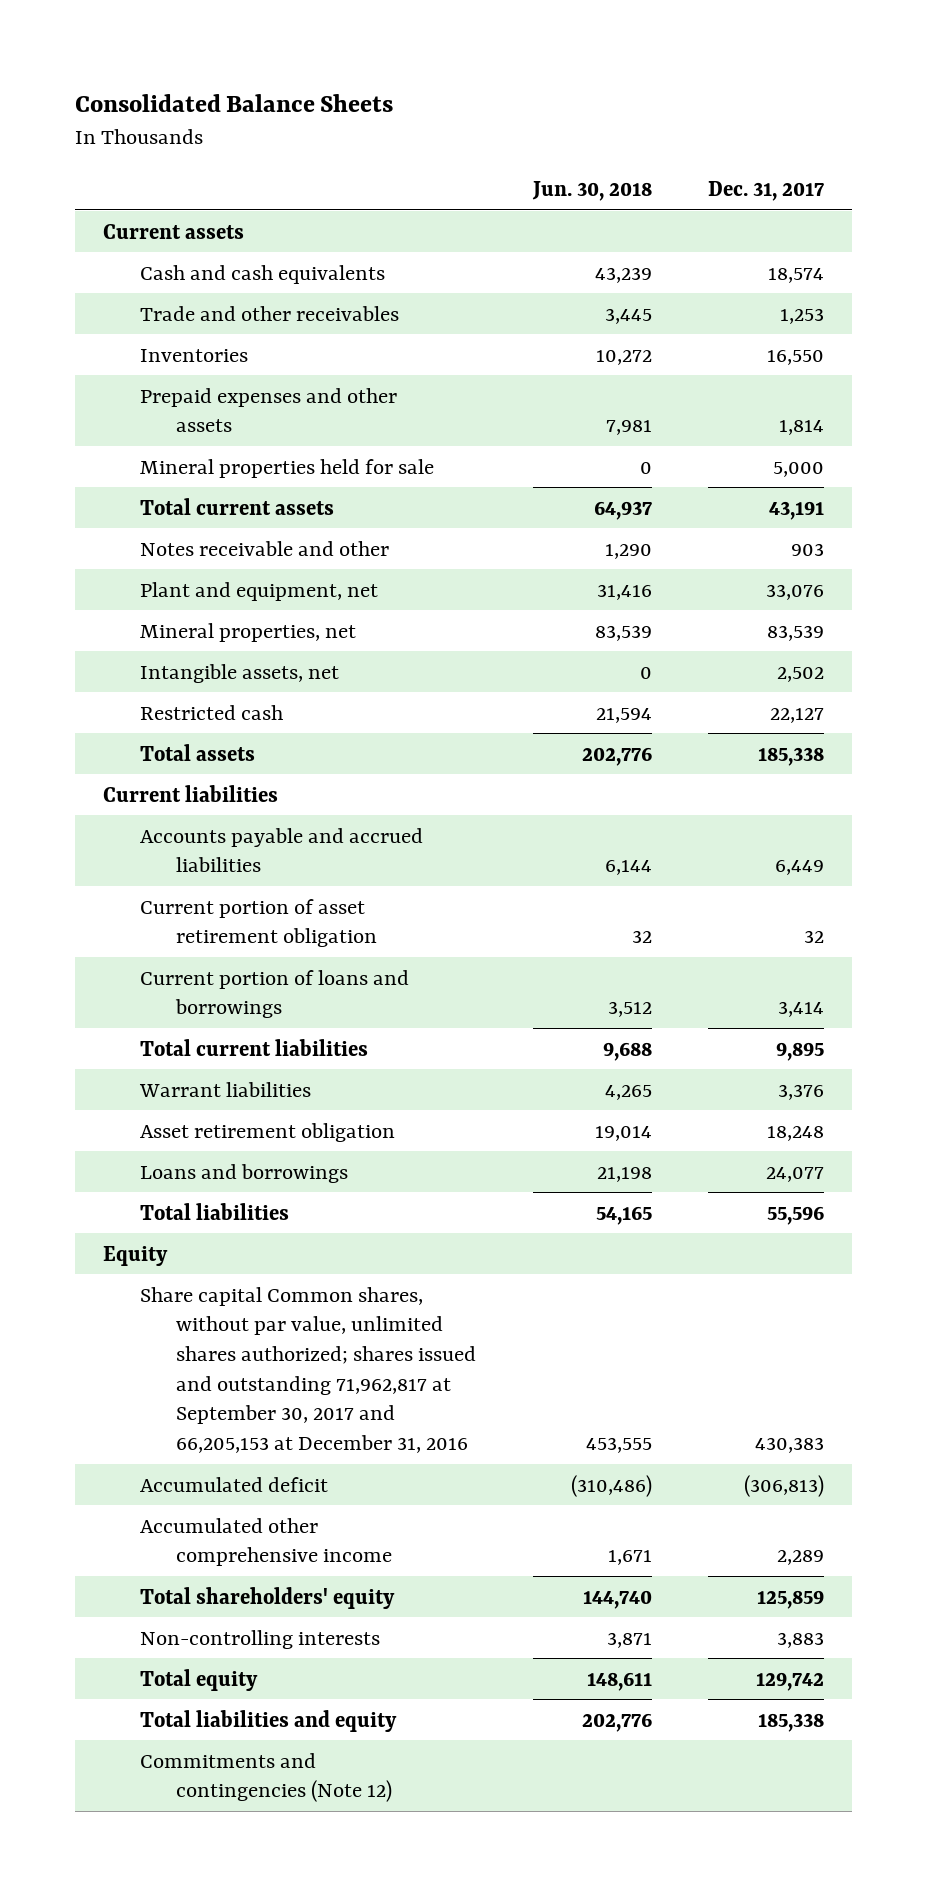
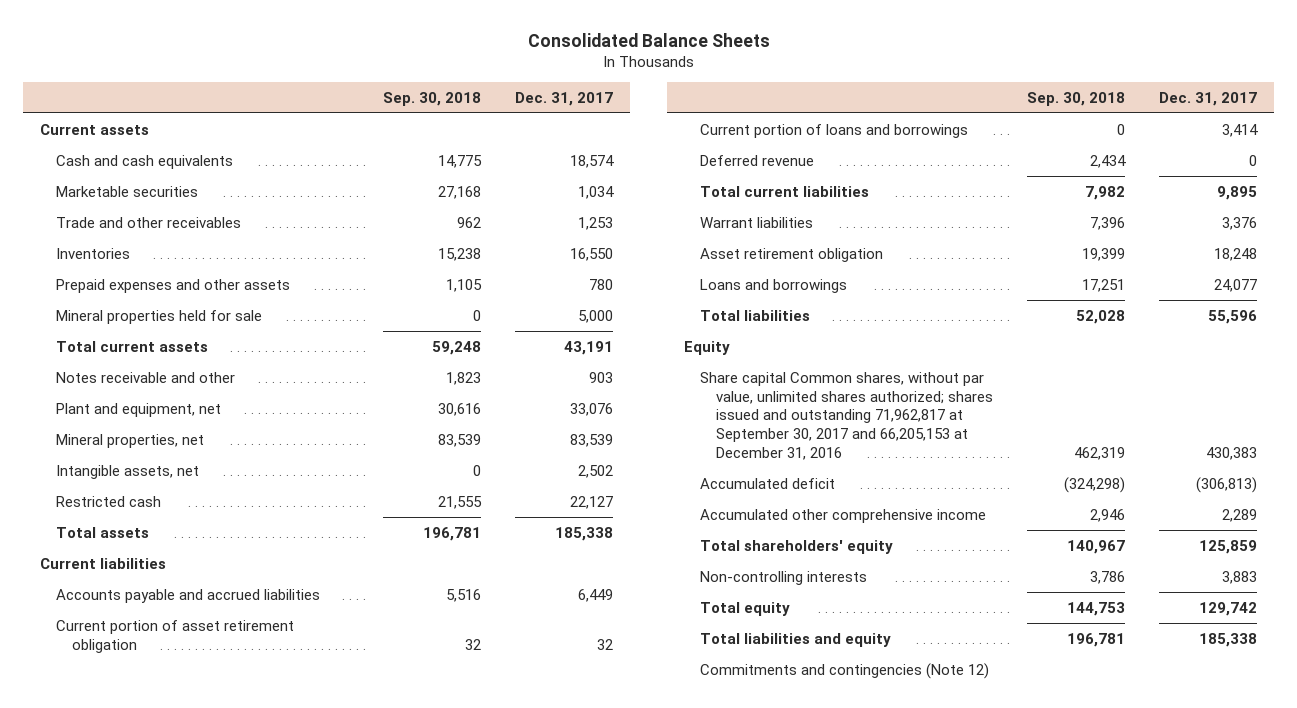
[531,180,652,201] Jun. 30, 2018 -> none
none -> [382,91,481,106] Sep. 30, 2018
none -> [56,185,199,197] Marketable securities
[778,420,824,436] 1,814 -> [588,278,613,290] 780
none -> [700,154,815,166] Deferred revenue

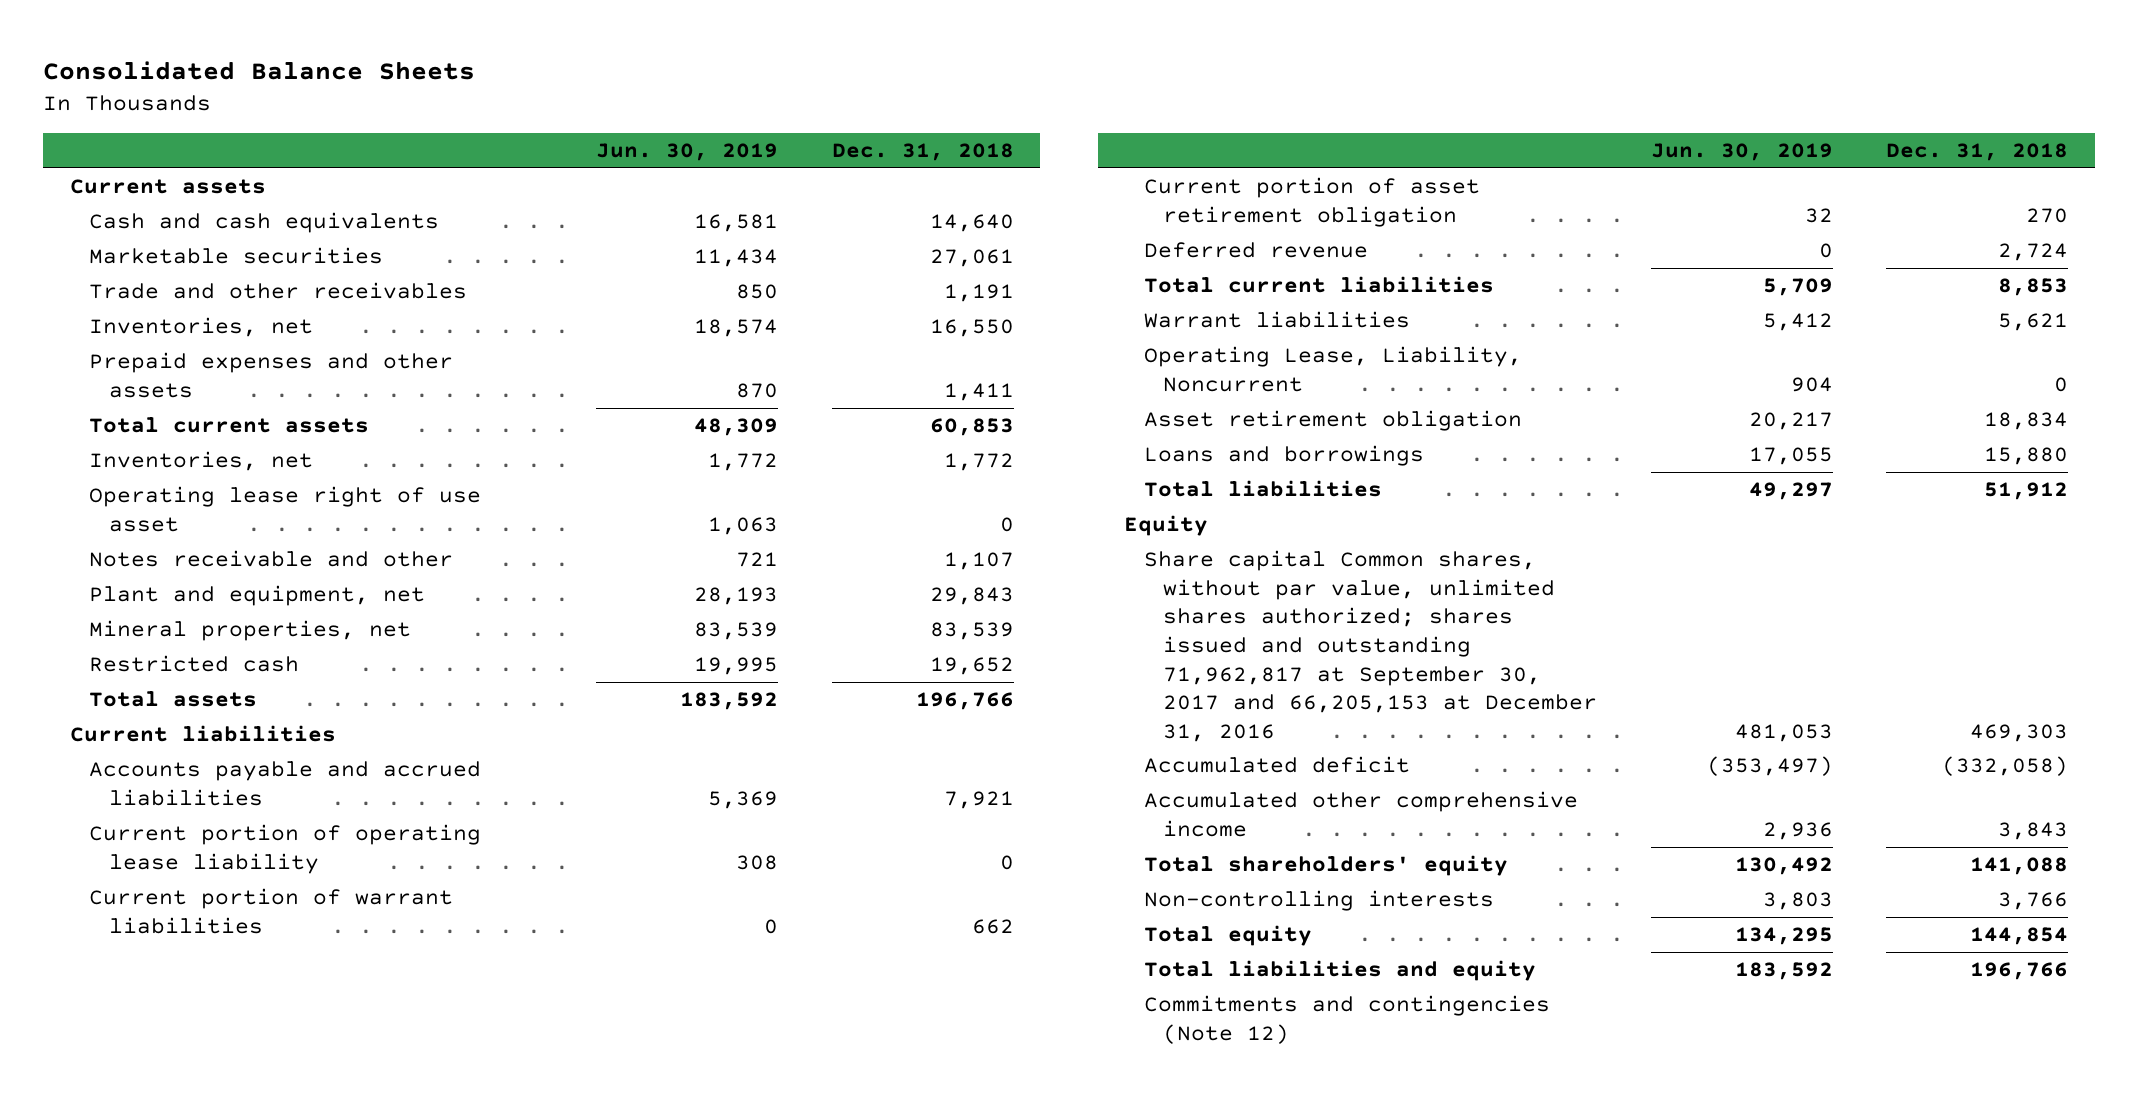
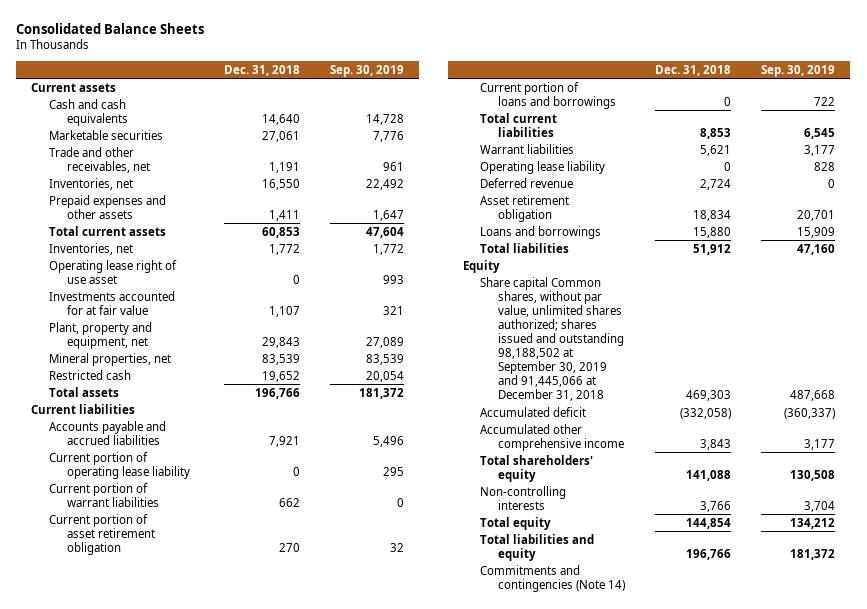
[596,142,779,161] Jun. 30, 2019 -> none
none -> [329,64,404,77] Sep. 30, 2019
[89,282,468,300] Trade and other receivables -> [48,146,150,173] Trade and other receivables, net
[89,550,454,568] Notes receivable and other -> [48,290,175,315] Investments accounted for at fair value
[89,585,426,607] Plant and equipment, net -> [48,321,152,349] Plant, property and equipment, net
none -> [480,81,617,109] Current portion of loans and borrowings
[1143,346,1522,392] Operating Lease, Liability, Noncurrent -> [480,160,606,174] Operating lease liability
[1143,242,1368,259] Deferred revenue -> [480,177,574,188] Deferred revenue
[1143,550,1597,742] Share capital Common shares, without par value, unlimited shares authorized; shares issued and outstanding 71,962,817 at September 30, 2017 and 66,205,153 at December 31, 2016 -> [480,276,625,402] Share capital Common shares, without par value, unlimited shares authorized; shares issued and outstanding 98,188,502 at September 30, 2019 and 91,445,066 at December 31, 2018
[1143,995,1550,1044] Commitments and contingencies (Note 12) -> [480,564,626,592] Commitments and contingencies (Note 14)

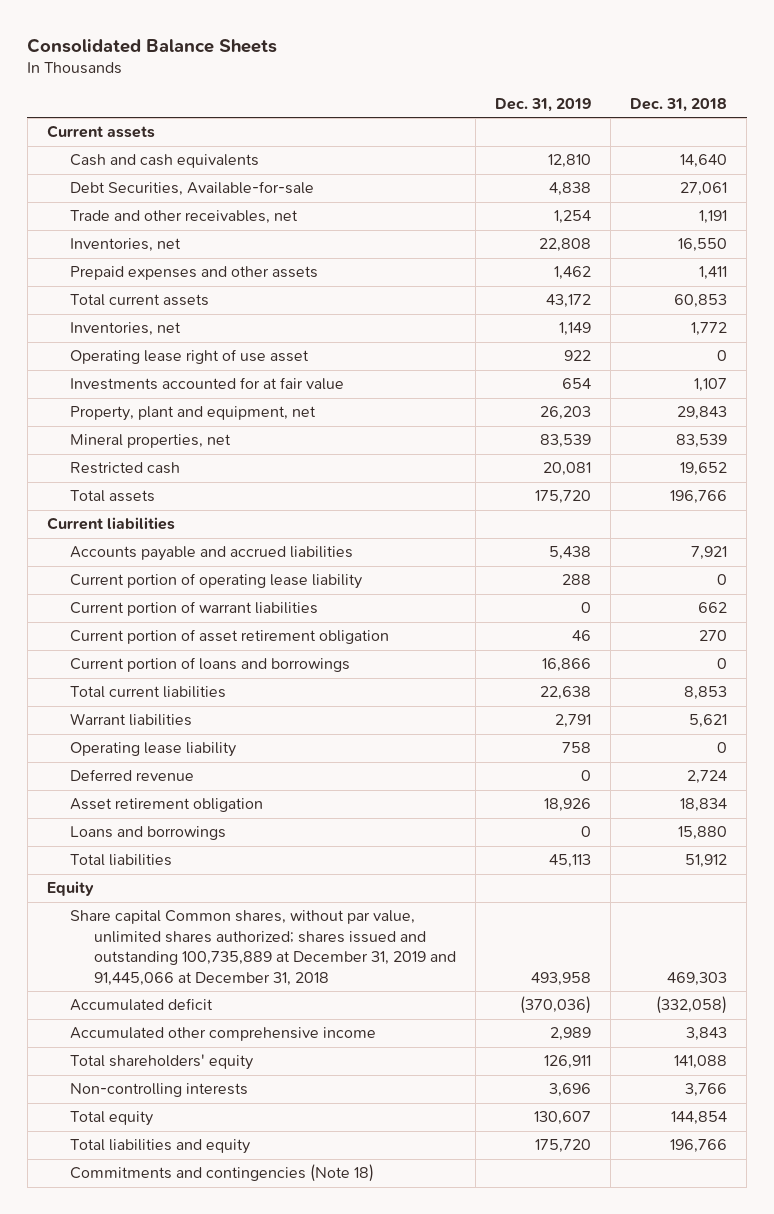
[329,64,404,77] Sep. 30, 2019 -> none
none -> [494,97,591,112] Dec. 31, 2019
[48,129,163,140] Marketable securities -> [70,181,315,197] Debt Securities, Available-for-sale
[48,321,152,349] Plant, property and equipment, net -> [70,406,317,422] Property, plant and equipment, net
[480,276,625,402] Share capital Common shares, without par value, unlimited shares authorized; shares issued and outstanding 98,188,502 at September 30, 2019 and 91,445,066 at December 31, 2018 -> [70,910,456,987] Share capital Common shares, without par value, unlimited shares authorized; shares issued and outstanding 100,735,889 at December 31, 2019 and 91,445,066 at December 31, 2018
[480,564,626,592] Commitments and contingencies (Note 14) -> [70,1164,375,1183] Commitments and contingencies (Note 18)

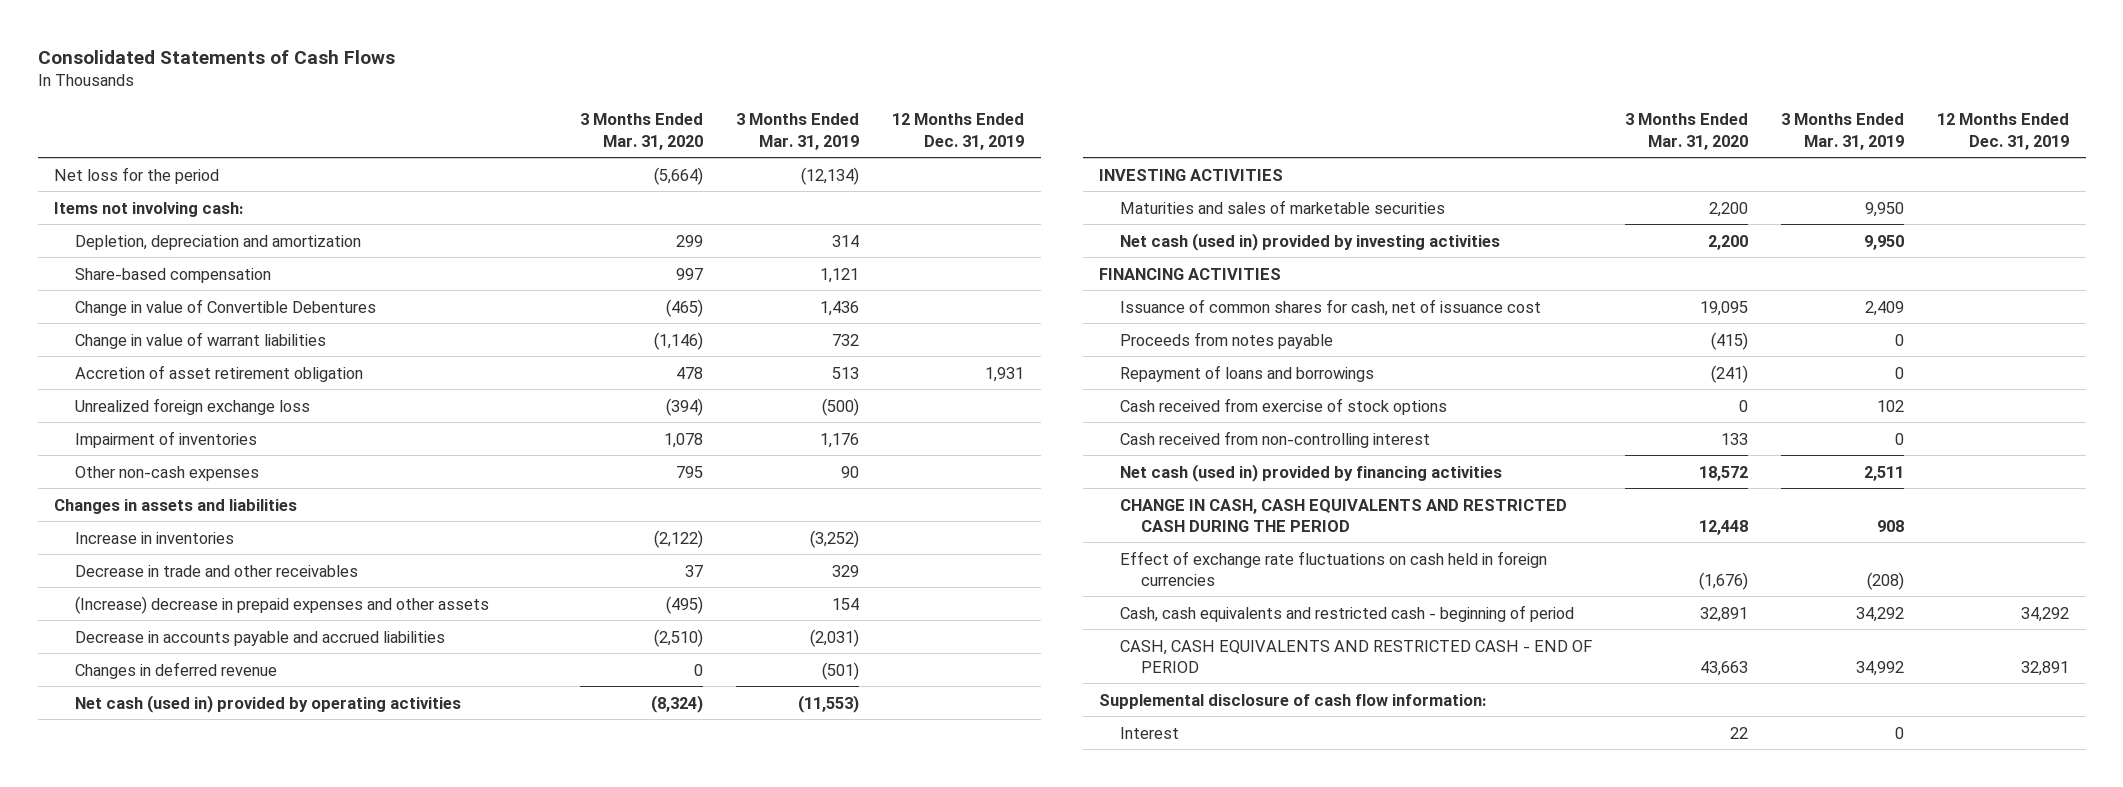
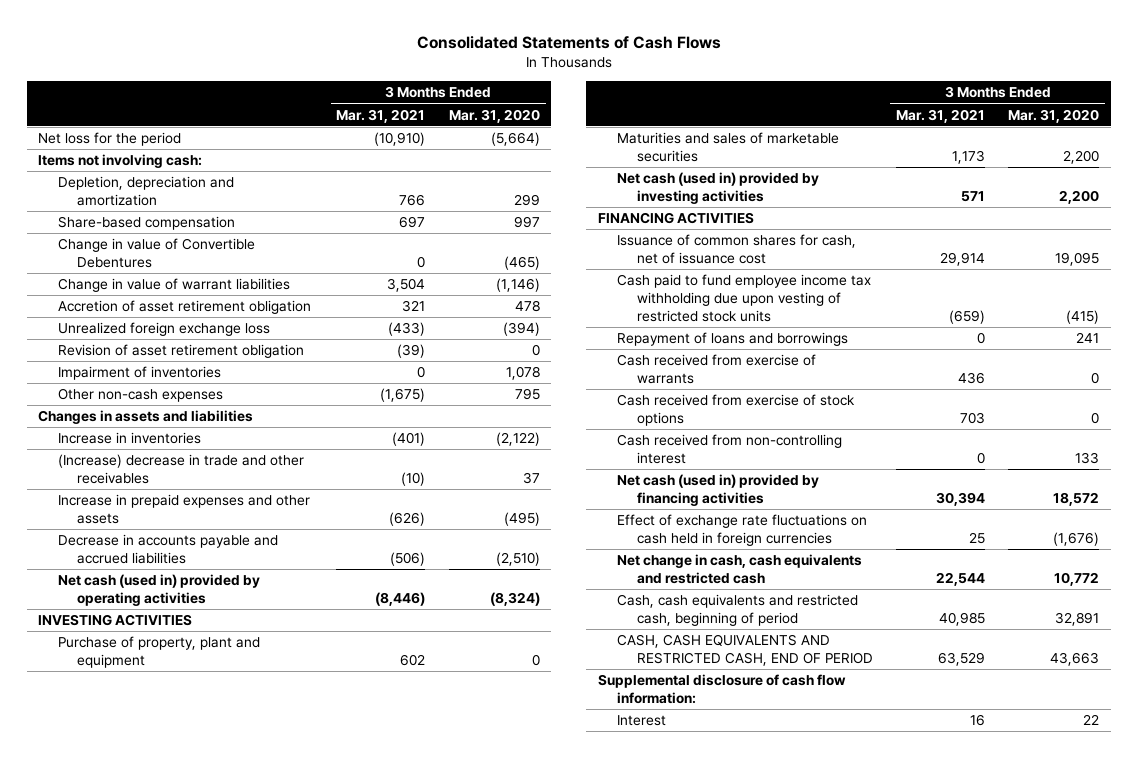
[736,113,860,150] 3 Months Ended Mar. 31, 2019 -> none
[892,113,1025,150] 12 Months Ended Dec. 31, 2019 -> none
none -> [336,108,426,123] Mar. 31, 2021
none -> [57,344,304,359] Revision of asset retirement obligation
[75,564,359,577] Decrease in trade and other receivables -> [57,454,304,485] (Increase) decrease in trade and other receivables
[75,595,490,614] (Increase) decrease in prepaid expenses and other assets -> [57,494,310,525] Increase in prepaid expenses and other assets
[75,661,278,679] Changes in deferred revenue -> none
none -> [57,636,260,669] Purchase of property, plant and equipment
[1119,331,1333,349] Proceeds from notes payable -> [617,274,872,322] Cash paid to fund employee income tax withholding due upon vesting of restricted stock units
[1710,364,1748,383] (241) -> [1076,332,1100,344] 241
none -> [617,354,817,385] Cash received from exercise of warrants
[1119,498,1567,532] CHANGE IN CASH, CASH EQUIVALENTS AND RESTRICTED CASH DURING THE PERIOD -> none
none -> [617,554,863,585] Net change in cash, cash equivalents and restricted cash
[1119,604,1574,622] Cash, cash equivalents and restricted cash - beginning of period -> [617,594,859,627] Cash, cash equivalents and restricted cash, beginning of period
[1119,639,1592,673] CASH, CASH EQUIVALENTS AND RESTRICTED CASH - END OF PERIOD -> [617,634,873,667] CASH, CASH EQUIVALENTS AND RESTRICTED CASH, END OF PERIOD

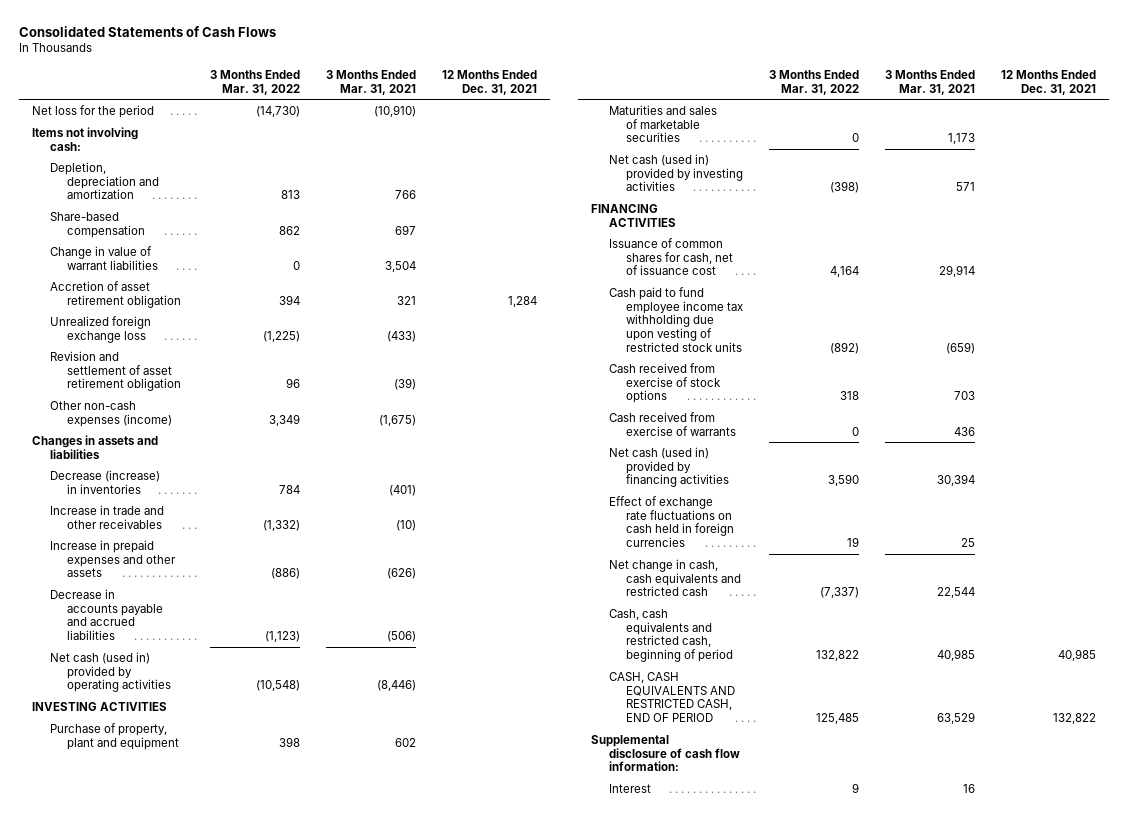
[448,108,540,123] Mar. 31, 2020 -> none
none -> [210,69,301,95] 3 Months Ended Mar. 31, 2022
none -> [441,69,537,95] 12 Months Ended Dec. 31, 2021
[57,238,255,269] Change in value of Convertible Debentures -> none
[57,366,221,381] Impairment of inventories -> none
[57,344,304,359] Revision of asset retirement obligation -> [49,351,182,392] Revision and settlement of asset retirement obligation
[57,388,223,403] Other non-cash expenses -> [49,401,173,427] Other non-cash expenses (income)
[57,432,201,445] Increase in inventories -> [49,470,160,494] Decrease (increase) in inventories
[57,454,304,485] (Increase) decrease in trade and other receivables -> [49,505,164,529] Increase in trade and other receivables
[617,332,849,347] Repayment of loans and borrowings -> none
[617,434,843,465] Cash received from non-controlling interest -> none
[617,354,817,385] Cash received from exercise of warrants -> [608,412,737,436] Cash received from exercise of warrants

